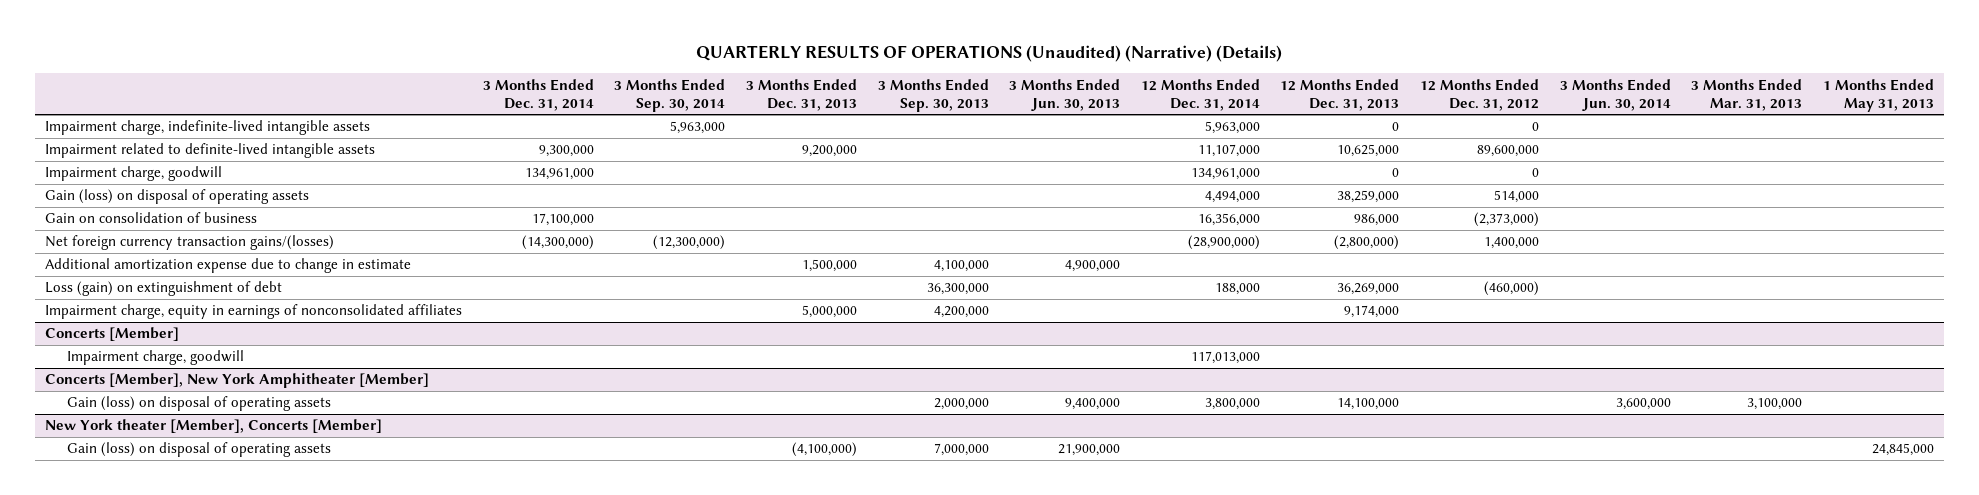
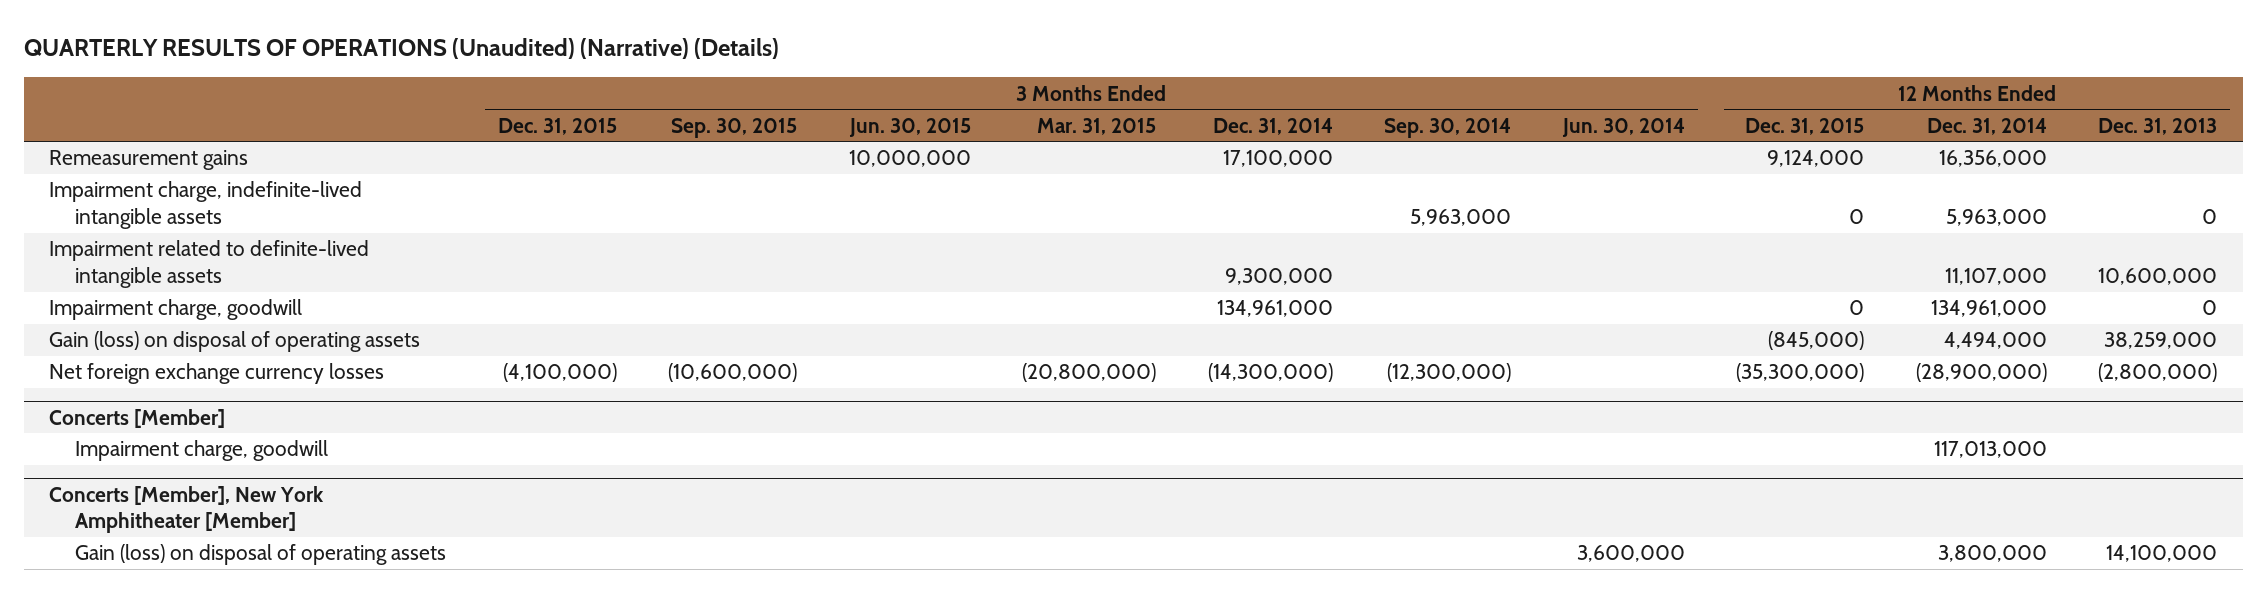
[745,78,857,111] 3 Months Ended Dec. 31, 2013 -> none
[877,78,989,112] 3 Months Ended Sep. 30, 2013 -> none
[1009,78,1121,111] 3 Months Ended Jun. 30, 2013 -> none
[1420,78,1540,111] 12 Months Ended Dec. 31, 2012 -> none
[1691,78,1803,111] 3 Months Ended Mar. 31, 2013 -> none
[1822,78,1934,112] 1 Months Ended May 31, 2013 -> none
none -> [497,117,617,135] Dec. 31, 2015
none -> [671,117,798,138] Sep. 30, 2015
none -> [848,117,971,137] Jun. 30, 2015
none -> [1037,117,1157,135] Mar. 31, 2015
none -> [1745,117,1865,135] Dec. 31, 2015
none -> [49,150,249,171] Remeasurement gains
[1337,144,1400,158] 10,625,000 -> [2098,268,2218,286] 10,600,000
[45,212,258,224] Gain on consolidation of business -> none
[45,258,412,274] Additional amortization expense due to change in estimate -> none
[45,281,283,297] Loss (gain) on extinguishment of debt -> none
[45,304,463,320] Impairment charge, equity in earnings of nonconsolidated affiliates -> none
[45,235,335,251] Net foreign currency transaction gains/(losses) -> [49,363,385,385] Net foreign exchange currency losses
[45,419,383,434] New York theater [Member], Concerts [Member] -> none
[66,442,331,458] Gain (loss) on disposal of operating assets -> none

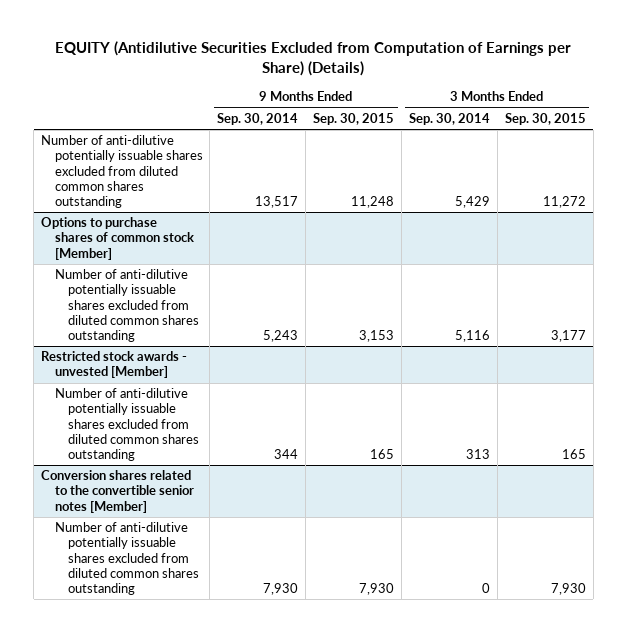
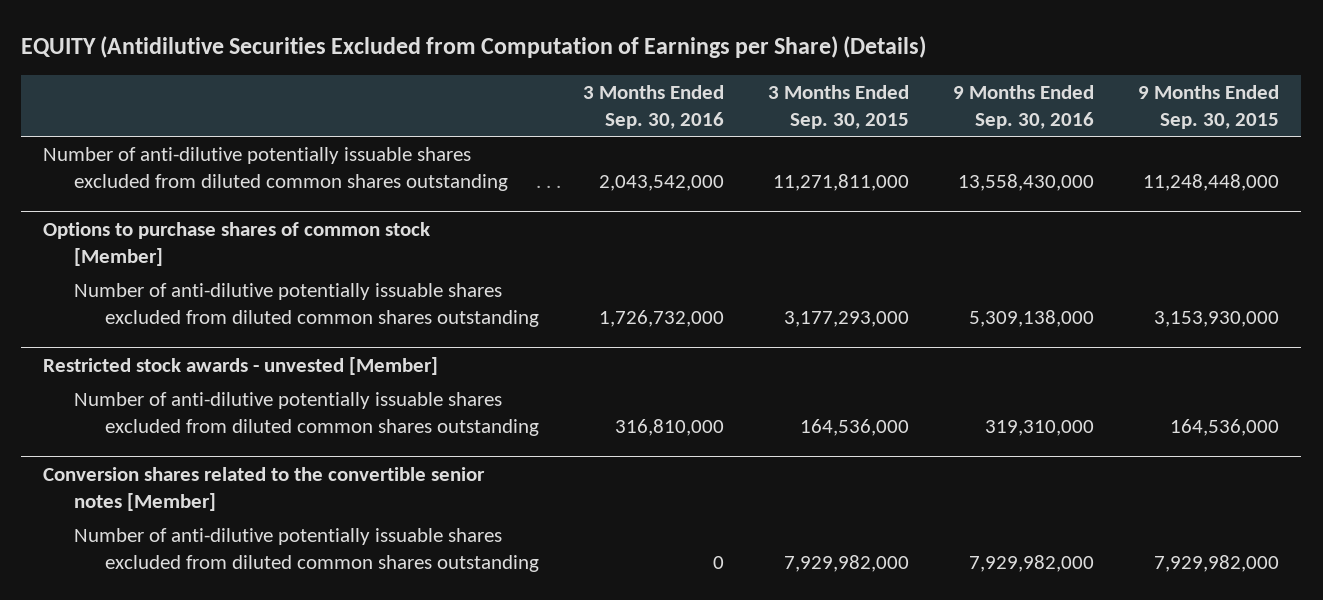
[217,112,299,125] Sep. 30, 2014 -> none
[408,112,490,125] Sep. 30, 2014 -> none
none -> [582,84,724,129] 3 Months Ended Sep. 30, 2016
none -> [953,84,1095,129] 9 Months Ended Sep. 30, 2016
[351,195,395,208] 11,248 -> [1143,174,1280,192] 11,248,448,000
[542,195,586,208] 11,272 -> [773,174,910,192] 11,271,811,000
[359,329,395,342] 3,153 -> [1154,311,1280,328] 3,153,930,000
[550,329,586,342] 3,177 -> [784,311,910,328] 3,177,293,000
[370,448,395,459] 165 -> [1170,419,1280,437] 164,536,000
[561,448,586,459] 165 -> [800,419,910,437] 164,536,000
[359,582,395,595] 7,930 -> [1154,555,1280,573] 7,929,982,000
[550,582,586,595] 7,930 -> [784,555,910,573] 7,929,982,000

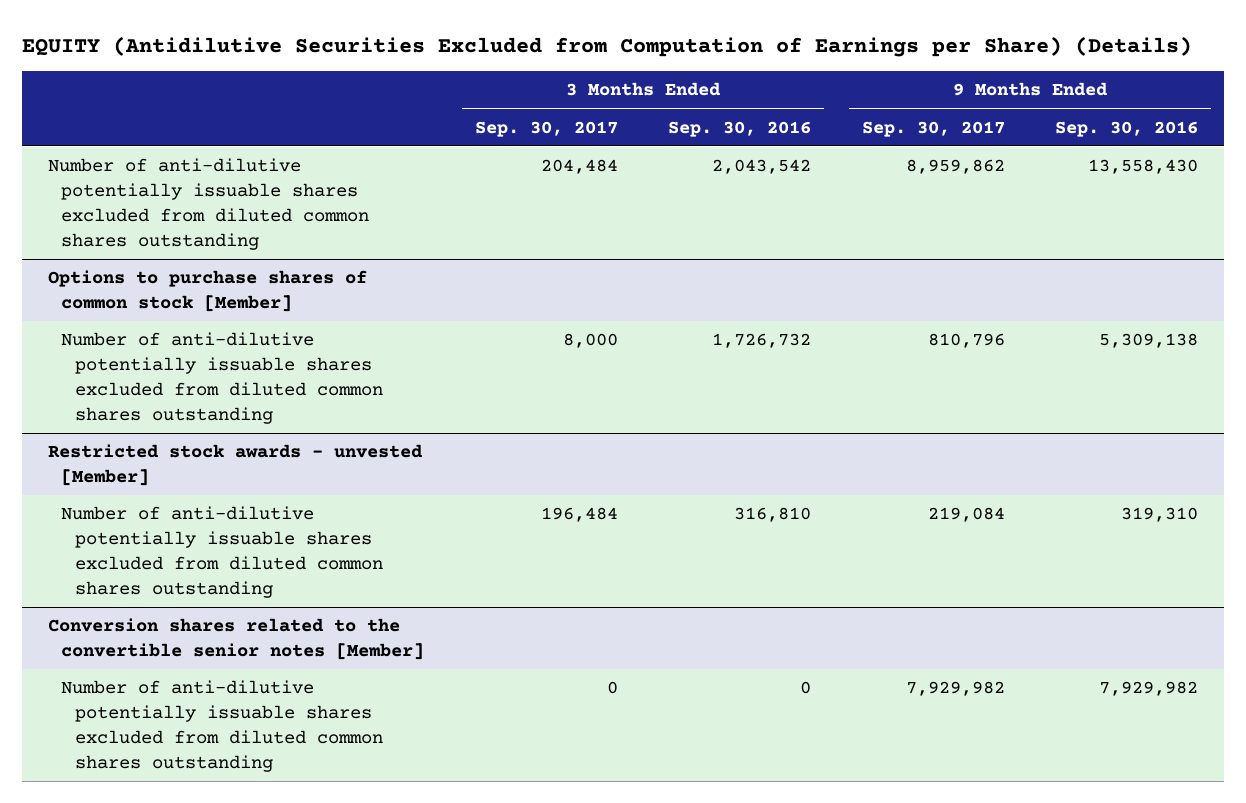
[768,84,910,129] 3 Months Ended Sep. 30, 2015 -> none
[1138,84,1280,129] 9 Months Ended Sep. 30, 2015 -> none
none -> [474,120,618,137] Sep. 30, 2017
none -> [861,120,1005,137] Sep. 30, 2017
[598,175,724,192] 2,043,542,000 -> [712,159,812,175] 2,043,542
[958,174,1095,192] 13,558,430,000 -> [1088,159,1199,175] 13,558,430
[598,310,724,328] 1,726,732,000 -> [712,333,812,349] 1,726,732
[969,310,1095,328] 5,309,138,000 -> [1099,333,1199,349] 5,309,138
[614,419,724,437] 316,810,000 -> [734,507,812,523] 316,810
[985,420,1095,437] 319,310,000 -> [1121,507,1199,523] 319,310
[969,555,1095,573] 7,929,982,000 -> [1099,681,1199,697] 7,929,982

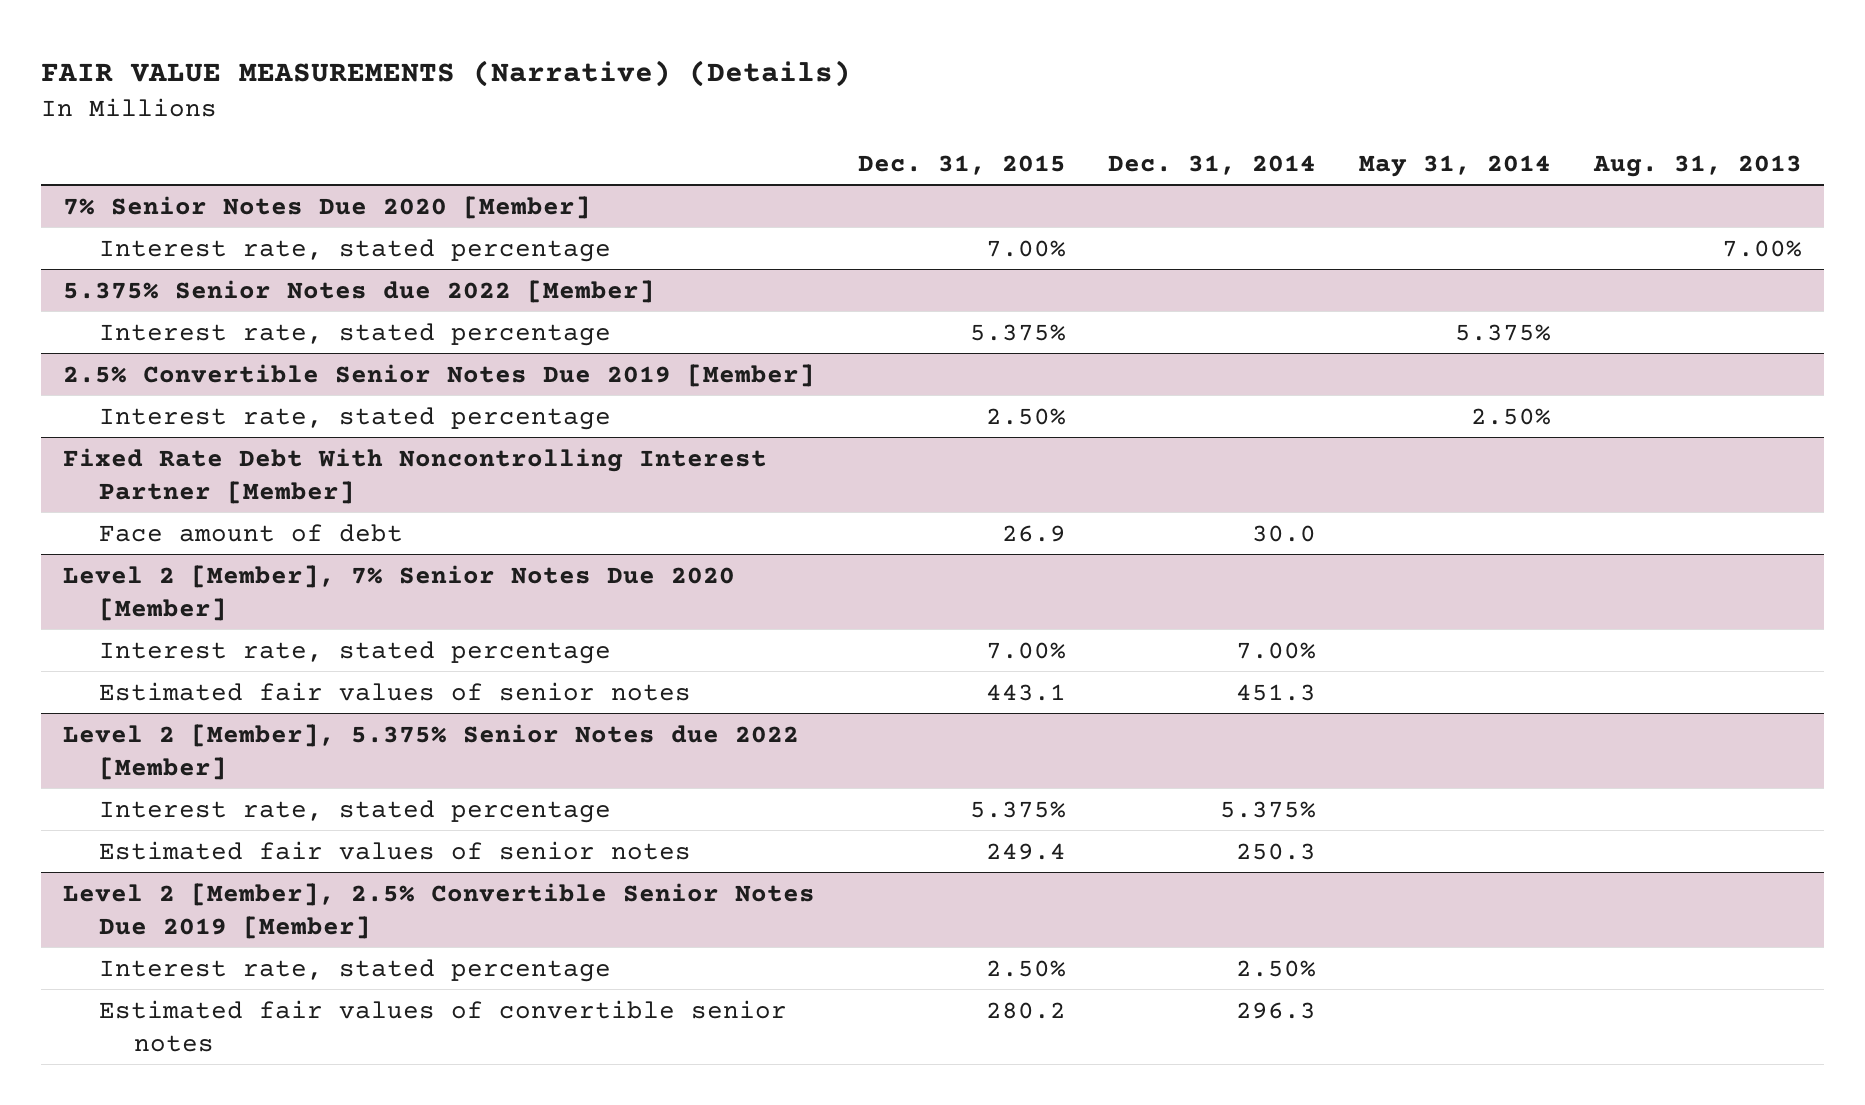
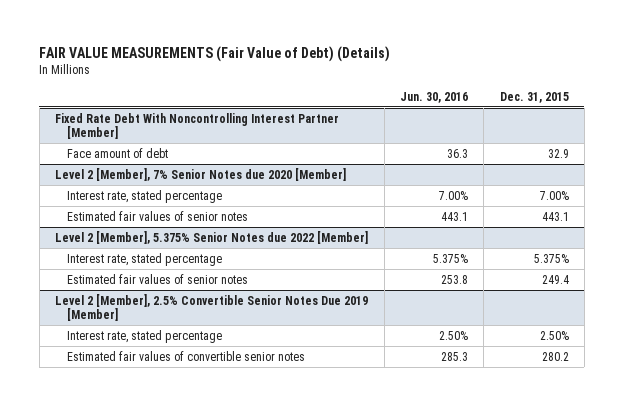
[41,60,852,88] FAIR VALUE MEASUREMENTS (Narrative) (Details) -> [39,45,391,62] FAIR VALUE MEASUREMENTS (Fair Value of Debt) (Details)
[1108,154,1317,175] Dec. 31, 2014 -> none
[1359,154,1552,177] May 31, 2014 -> none
[1593,154,1803,177] Aug. 31, 2013 -> none
none -> [399,91,468,103] Jun. 30, 2016
[62,195,591,219] 7% Senior Notes Due 2020 [Member] -> none
[98,238,611,262] Interest rate, stated percentage -> none
[62,279,655,303] 5.375% Senior Notes due 2022 [Member] -> none
[98,322,611,346] Interest rate, stated percentage -> none
[62,363,815,387] 2.5% Convertible Senior Notes Due 2019 [Member] -> none
[98,406,611,430] Interest rate, stated percentage -> none
[1001,524,1066,542] 26.9 -> [547,148,569,158] 32.9
[62,564,735,621] Level 2 [Member], 7% Senior Notes Due 2020 [Member] -> [55,167,347,181] Level 2 [Member], 7% Senior Notes due 2020 [Member]

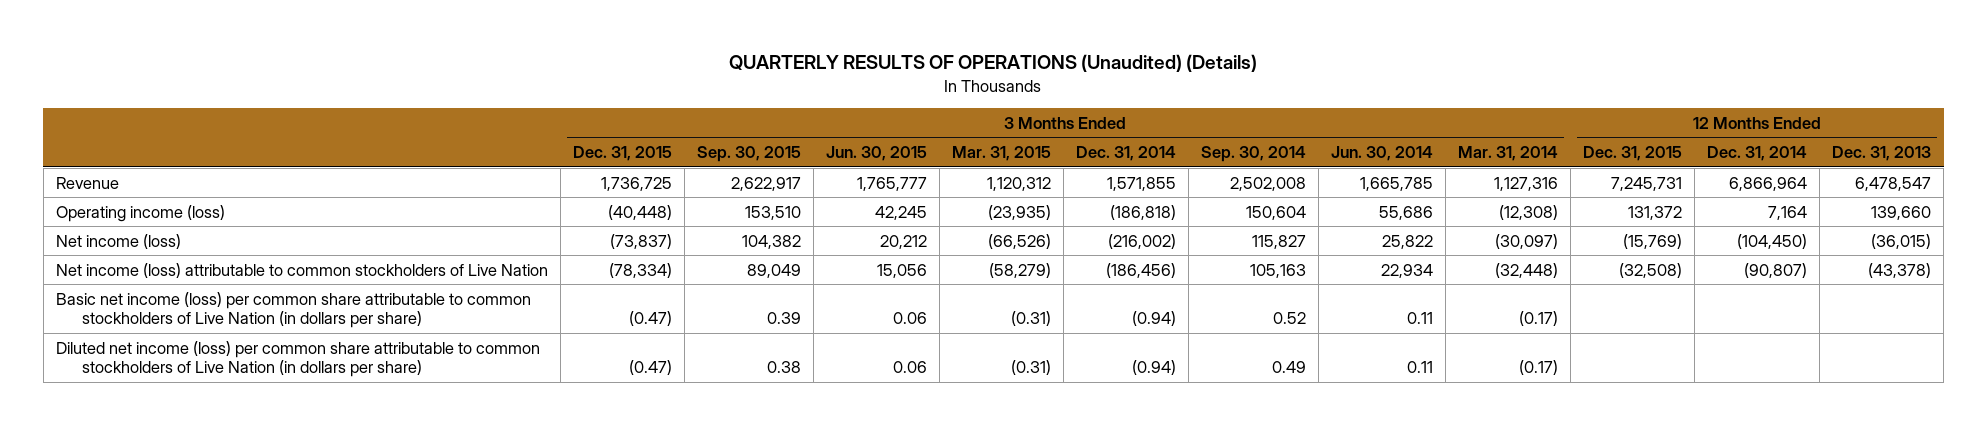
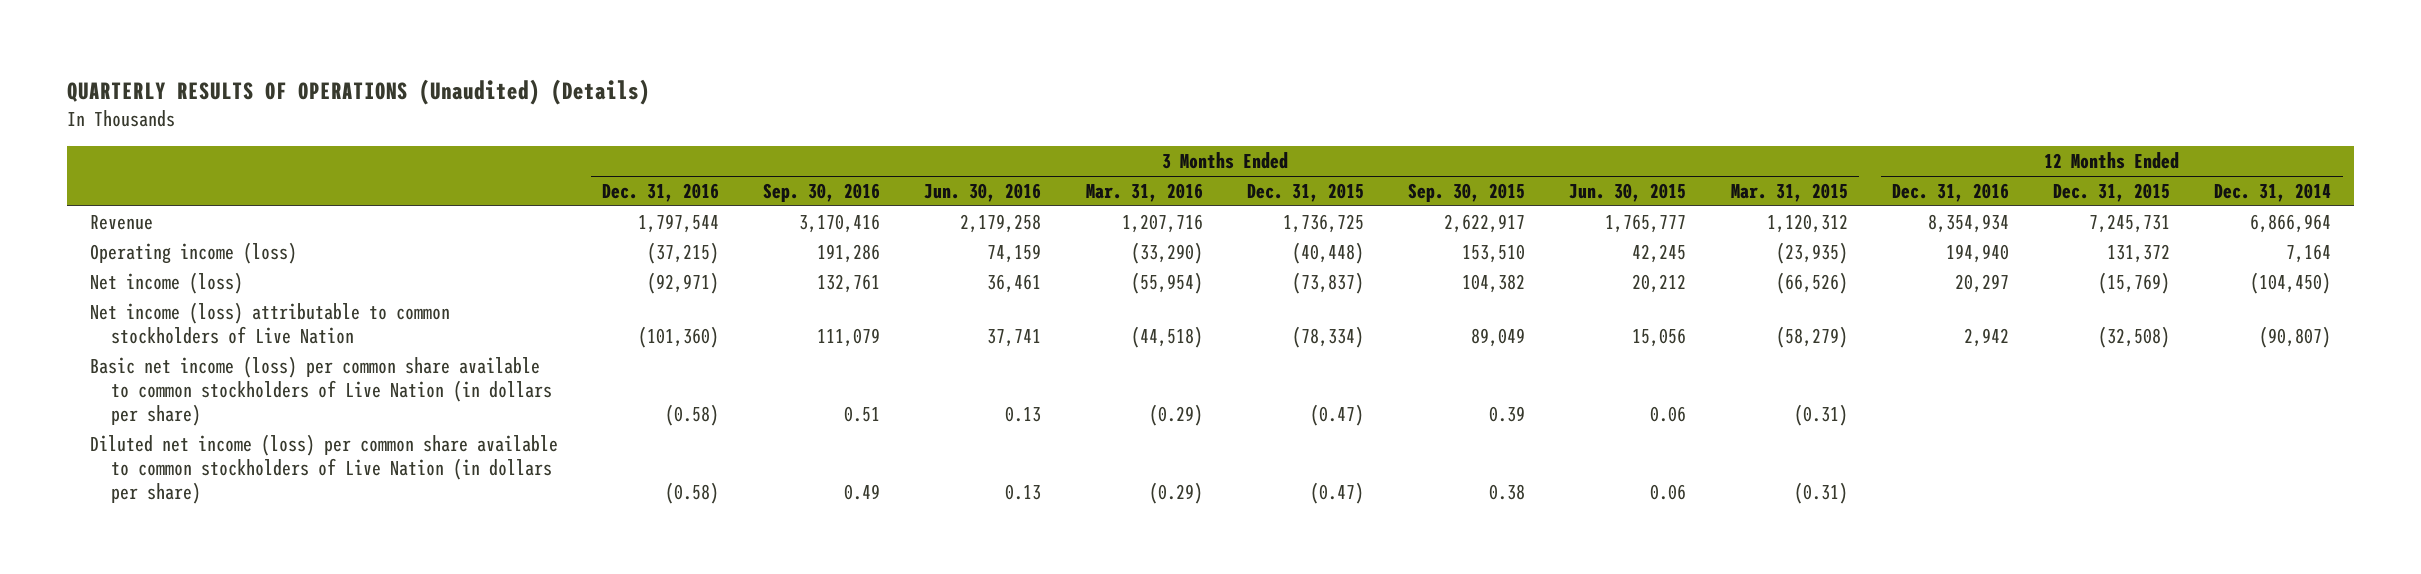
[1075,146,1176,162] Dec. 31, 2014 -> none
[1200,146,1306,163] Sep. 30, 2014 -> none
[1330,146,1433,162] Jun. 30, 2014 -> none
[1458,146,1559,162] Mar. 31, 2014 -> none
[1832,146,1932,162] Dec. 31, 2013 -> none
none -> [601,183,719,203] Dec. 31, 2016
none -> [763,183,881,203] Sep. 30, 2016
none -> [924,183,1042,203] Jun. 30, 2016
none -> [1085,183,1203,203] Mar. 31, 2016
none -> [1891,183,2009,203] Dec. 31, 2016
[55,291,531,329] Basic net income (loss) per common share attributable to common stockholders of Live Nation (in dollars per share) -> [89,355,553,427] Basic net income (loss) per common share available to common stockholders of Live Nation (in dollars per share)
[55,340,540,378] Diluted net income (loss) per common share attributable to common stockholders of Live Nation (in dollars per share) -> [89,433,558,505] Diluted net income (loss) per common share available to common stockholders of Live Nation (in dollars per share)

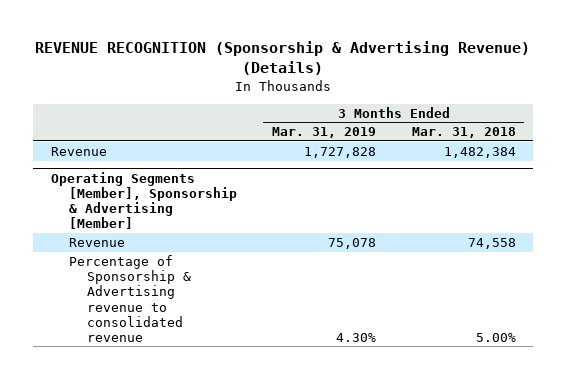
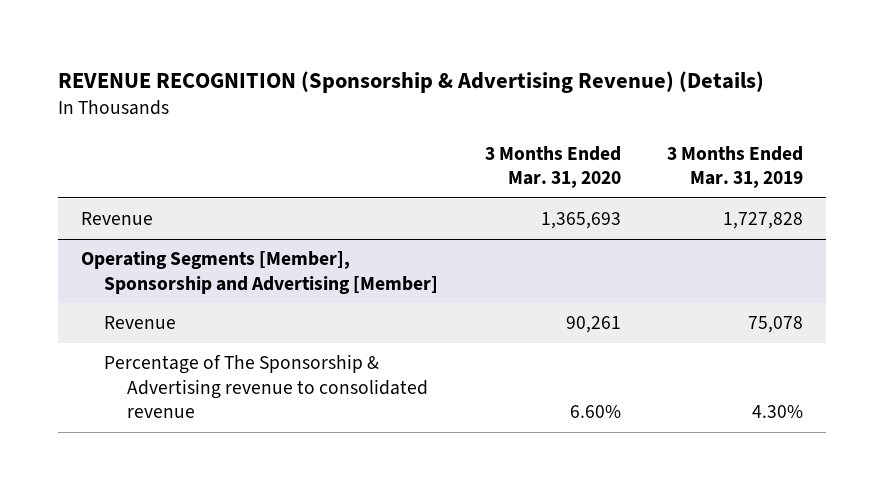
[411,127,516,139] Mar. 31, 2018 -> none
none -> [484,145,621,189] 3 Months Ended Mar. 31, 2020
[50,171,237,230] Operating Segments [Member], Sponsorship & Advertising [Member] -> [80,251,439,294] Operating Segments [Member], Sponsorship and Advertising [Member]
[68,255,191,342] Percentage of Sponsorship & Advertising revenue to consolidated revenue -> [104,354,429,419] Percentage of The Sponsorship & Advertising revenue to consolidated revenue

